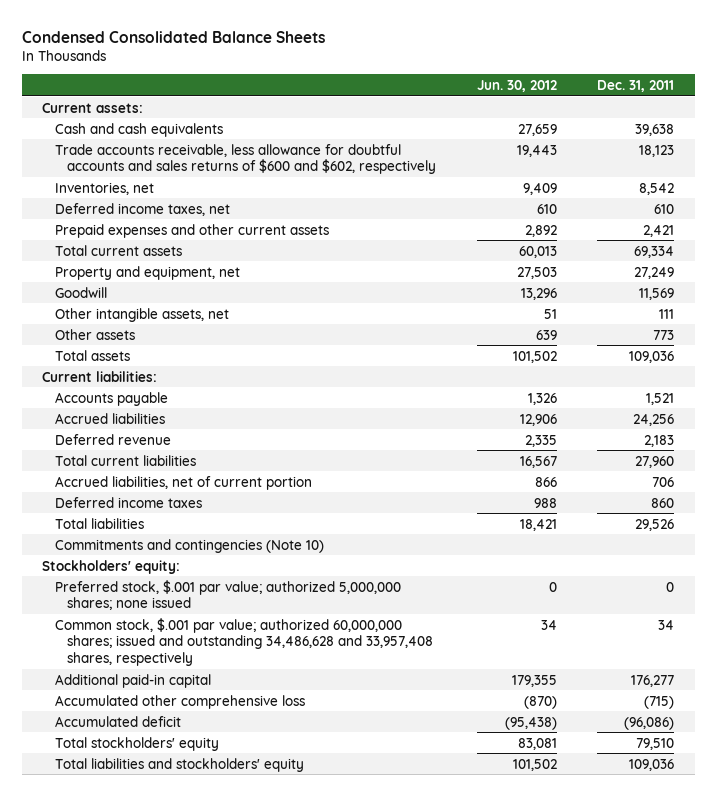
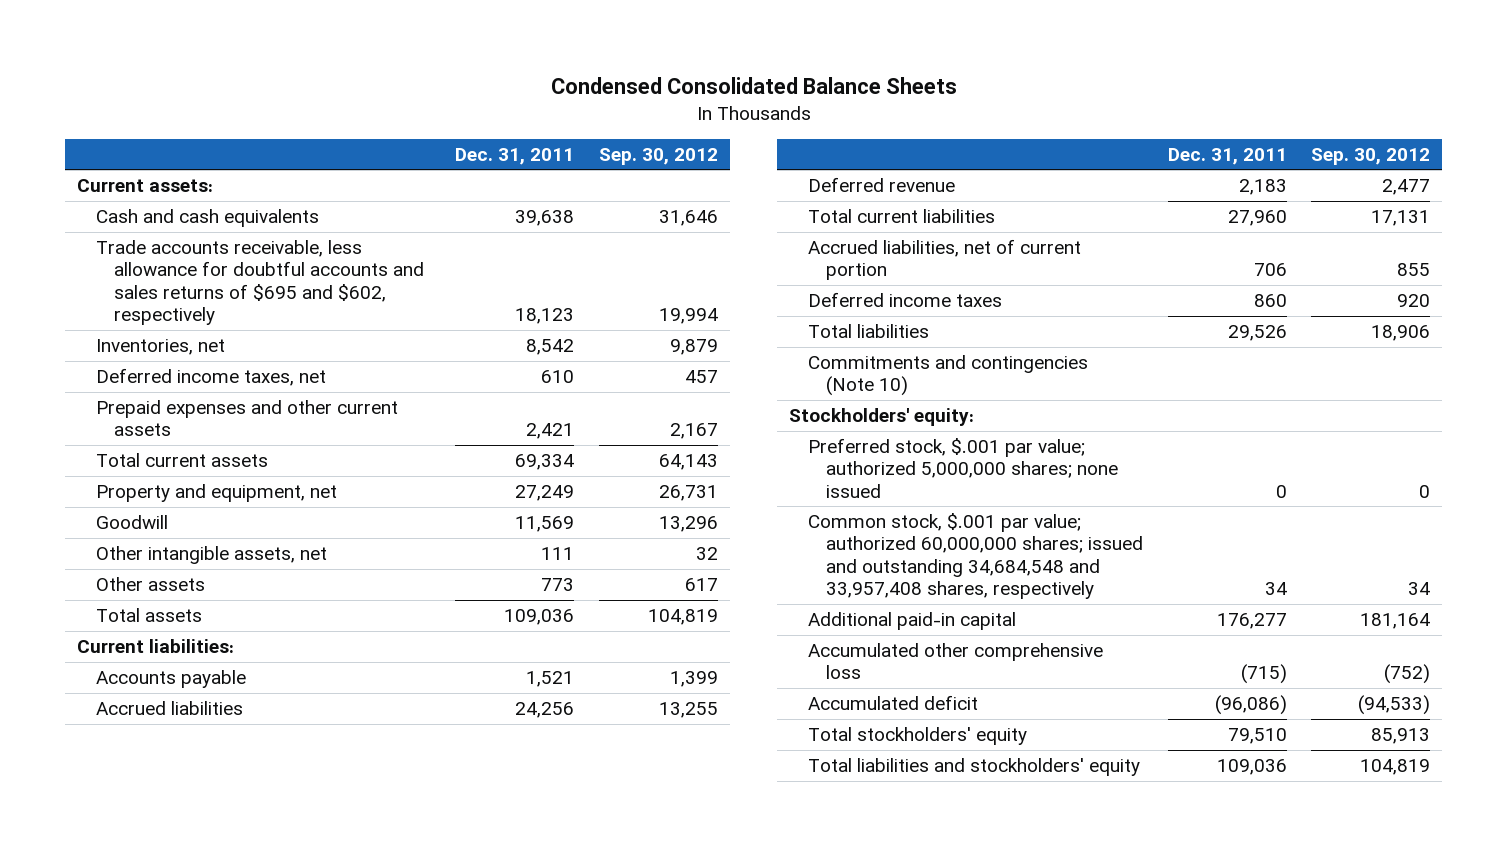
[476,80,557,93] Jun. 30, 2012 -> none
none -> [598,147,718,165] Sep. 30, 2012
[54,143,437,175] Trade accounts receivable, less allowance for doubtful accounts and sales returns of $600 and $602, respectively -> [95,239,424,326] Trade accounts receivable, less allowance for doubtful accounts and sales returns of $695 and $602, respectively
[54,617,434,666] Common stock, $.001 par value; authorized 60,000,000 shares; issued and outstanding 34,486,628 and 33,957,408 shares, respectively -> [807,512,1144,600] Common stock, $.001 par value; authorized 60,000,000 shares; issued and outstanding 34,684,548 and 33,957,408 shares, respectively

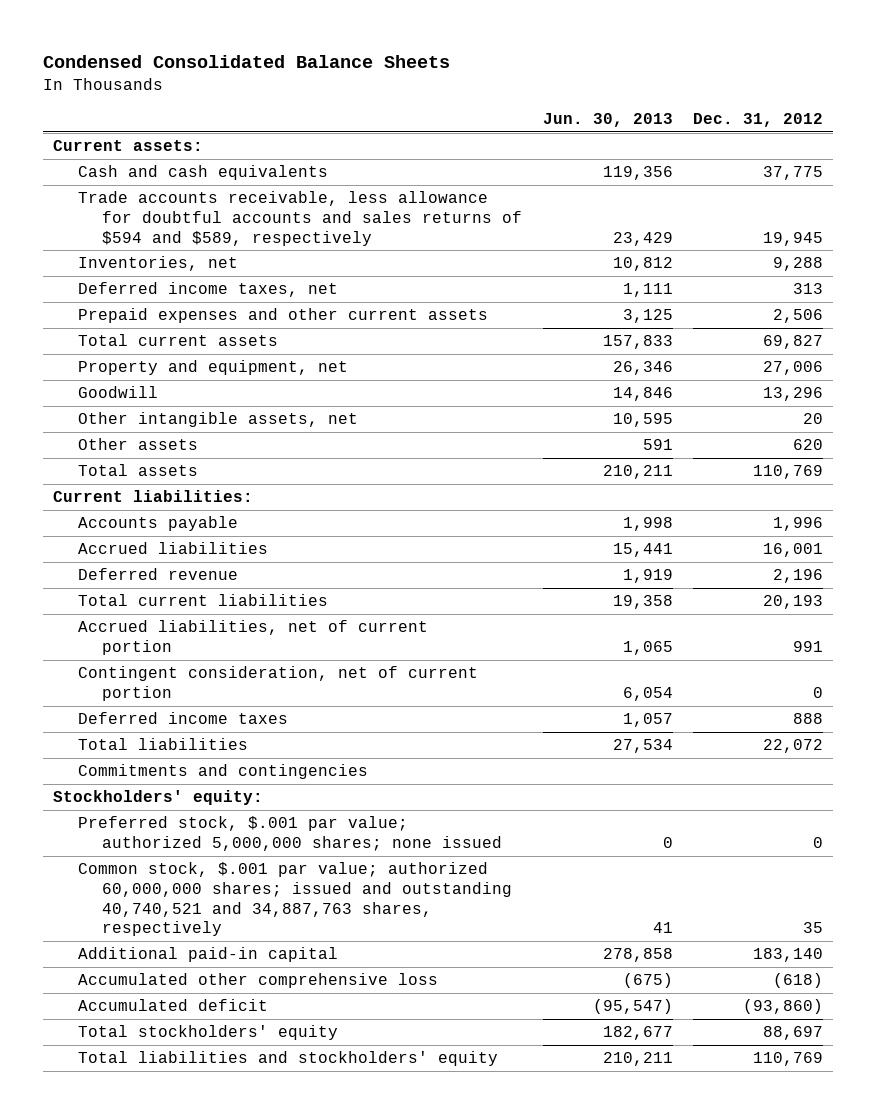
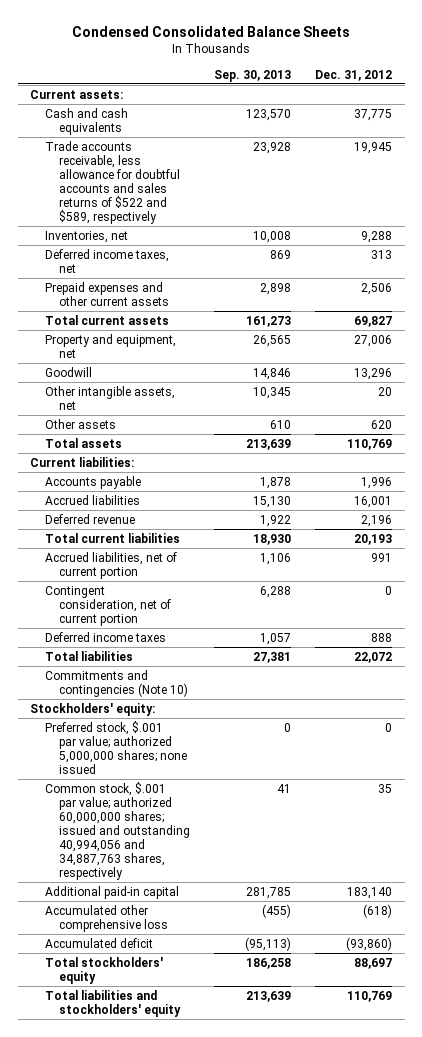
[542,113,673,128] Jun. 30, 2013 -> none
none -> [214,69,292,82] Sep. 30, 2013
[77,191,523,246] Trade accounts receivable, less allowance for doubtful accounts and sales returns of $594 and $589, respectively -> [44,140,181,225] Trade accounts receivable, less allowance for doubtful accounts and sales returns of $522 and $589, respectively
[77,764,368,780] Commitments and contingencies -> [44,669,189,697] Commitments and contingencies (Note 10)
[77,862,513,937] Common stock, $.001 par value; authorized 60,000,000 shares; issued and outstanding 40,740,521 and 34,887,763 shares, respectively -> [44,781,191,881] Common stock, $.001 par value; authorized 60,000,000 shares; issued and outstanding 40,994,056 and 34,887,763 shares, respectively

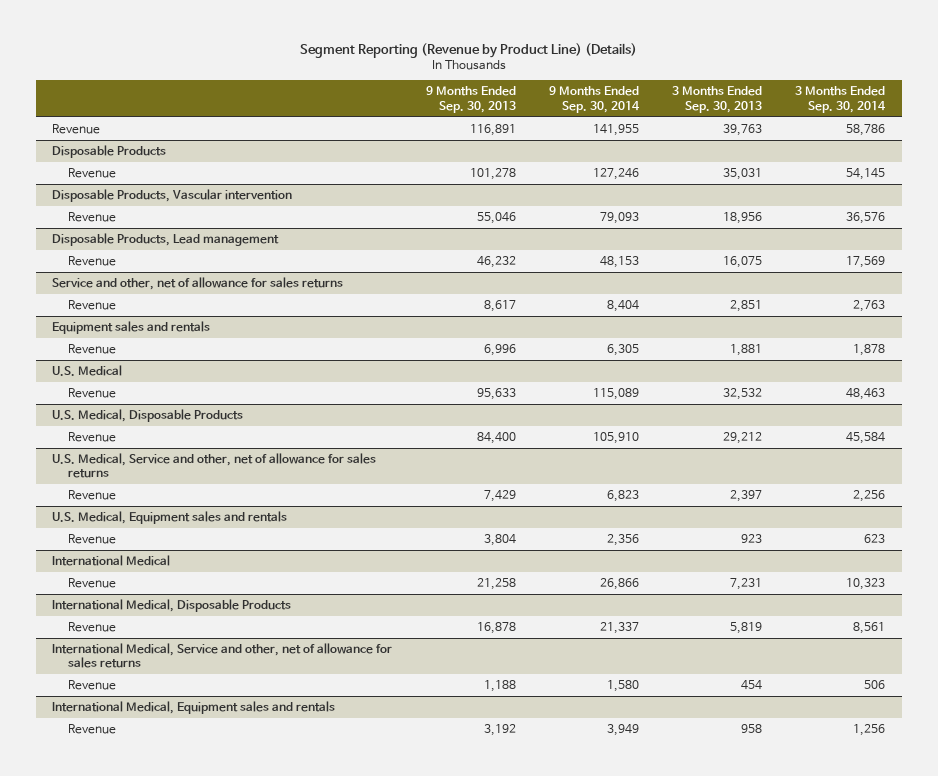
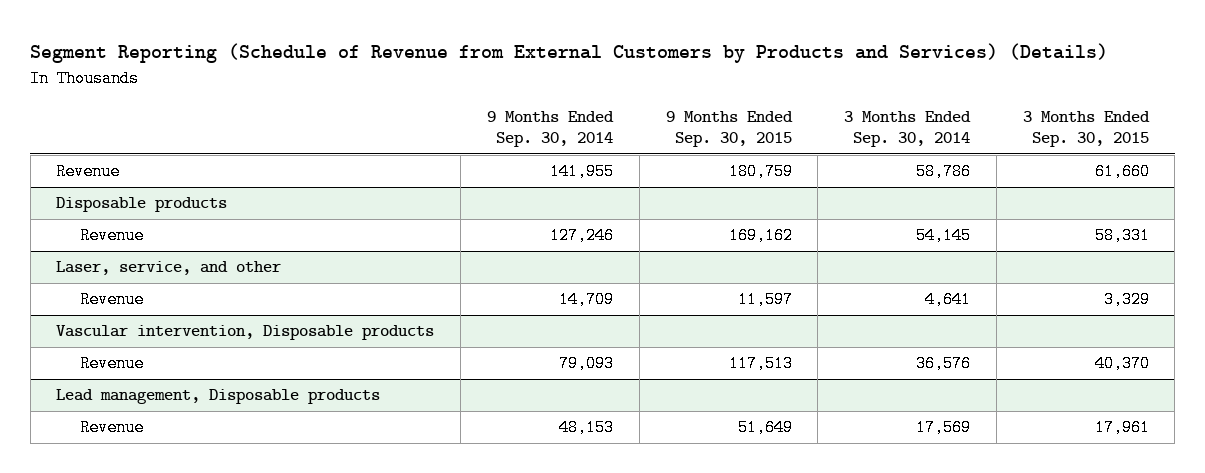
[299,42,637,58] Segment Reporting (Revenue by Product Line) (Details) -> [30,43,1109,64] Segment Reporting (Schedule of Revenue from External Customers by Products and Services) (Details)
[425,86,516,113] 9 Months Ended Sep. 30, 2013 -> none
[672,86,763,113] 3 Months Ended Sep. 30, 2013 -> none
none -> [665,111,793,148] 9 Months Ended Sep. 30, 2015
none -> [1022,111,1150,148] 3 Months Ended Sep. 30, 2015
[52,145,167,159] Disposable Products -> [56,197,228,213] Disposable products
none -> [56,261,282,276] Laser, service, and other
none -> [80,291,145,309] Revenue
[52,189,293,203] Disposable Products, Vascular intervention -> [56,325,435,341] Vascular intervention, Disposable products
[52,233,280,247] Disposable Products, Lead management -> [56,389,381,405] Lead management, Disposable products
[52,277,344,291] Service and other, net of allowance for sales returns -> none
[68,300,117,311] Revenue -> none
[52,321,211,335] Equipment sales and rentals -> none
[68,344,117,355] Revenue -> none
[52,365,123,377] U.S. Medical -> none
[68,388,117,399] Revenue -> none
[52,409,244,423] U.S. Medical, Disposable Products -> none
[68,432,117,443] Revenue -> none
[52,453,377,479] U.S. Medical, Service and other, net of allowance for sales returns -> none
[68,490,117,501] Revenue -> none
[52,511,288,525] U.S. Medical, Equipment sales and rentals -> none
[68,534,117,545] Revenue -> none
[52,555,171,567] International Medical -> none
[68,578,117,589] Revenue -> none
[52,599,292,613] International Medical, Disposable Products -> none
[68,622,117,633] Revenue -> none
[52,643,393,669] International Medical, Service and other, net of allowance for sales returns -> none
[68,680,117,691] Revenue -> none
[52,701,336,715] International Medical, Equipment sales and rentals -> none
[68,724,117,735] Revenue -> none

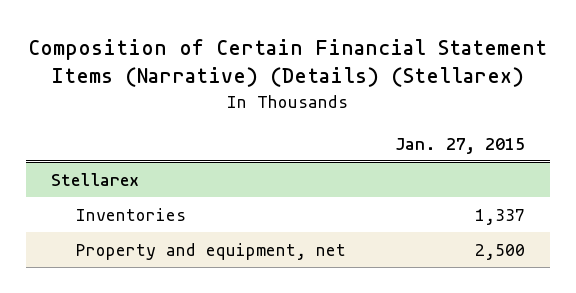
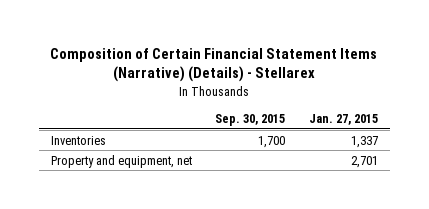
[28,38,548,88] Composition of Certain Financial Statement Items (Narrative) (Details) (Stellarex) -> [50,47,378,83] Composition of Certain Financial Statement Items (Narrative) (Details) - Stellarex
none -> [215,113,286,126] Sep. 30, 2015
[50,172,139,186] Stellarex -> none
[475,243,526,260] 2,500 -> [351,155,379,168] 2,701

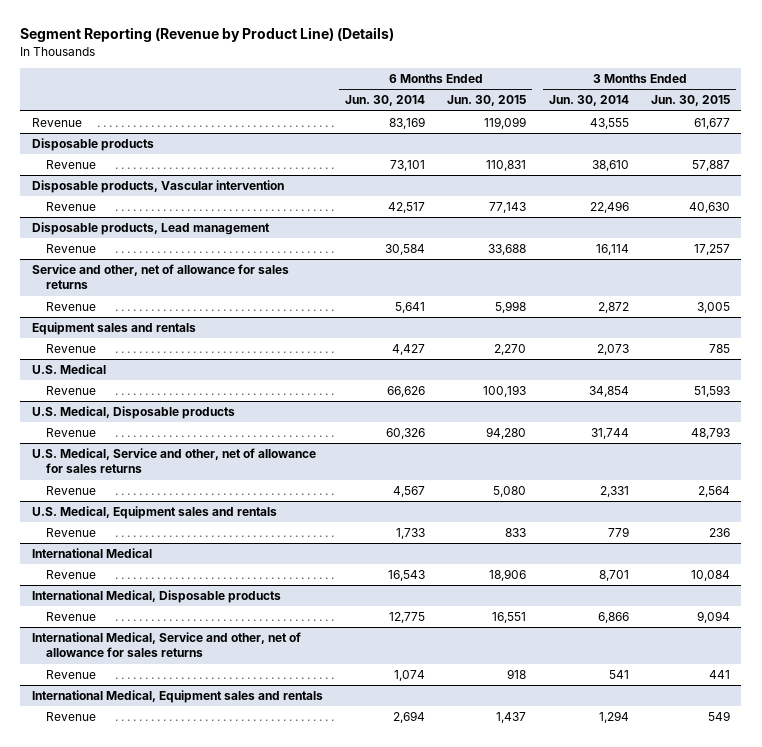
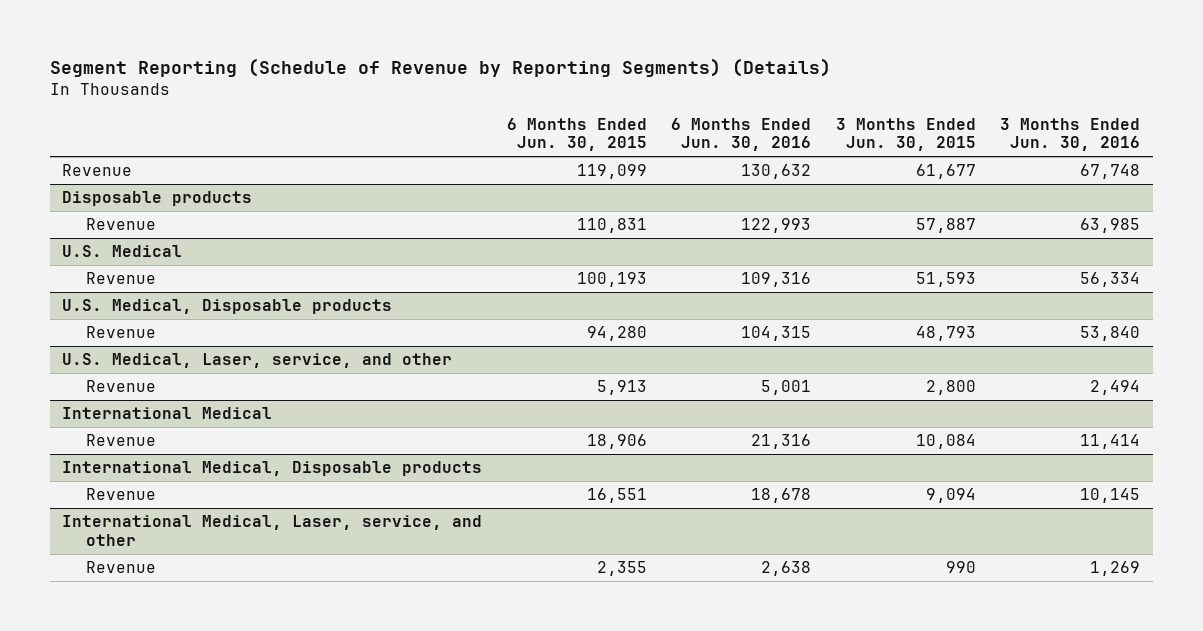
[20,27,395,43] Segment Reporting (Revenue by Product Line) (Details) -> [50,58,832,78] Segment Reporting (Schedule of Revenue by Reporting Segments) (Details)
[345,95,426,107] Jun. 30, 2014 -> none
[548,95,629,107] Jun. 30, 2014 -> none
none -> [671,117,812,152] 6 Months Ended Jun. 30, 2016
none -> [1000,117,1141,152] 3 Months Ended Jun. 30, 2016
[31,180,284,194] Disposable products, Vascular intervention -> none
[45,202,96,212] Revenue -> none
[31,222,270,236] Disposable products, Lead management -> none
[45,244,96,254] Revenue -> none
[31,264,289,290] Service and other, net of allowance for sales returns -> none
[45,302,96,312] Revenue -> none
[31,322,196,336] Equipment sales and rentals -> none
[45,344,96,354] Revenue -> none
[31,448,316,474] U.S. Medical, Service and other, net of allowance for sales returns -> none
[31,506,277,520] U.S. Medical, Equipment sales and rentals -> none
[45,528,96,538] Revenue -> none
none -> [62,353,453,369] U.S. Medical, Laser, service, and other
[493,486,527,498] 5,080 -> [596,380,647,396] 5,913
[698,486,731,498] 2,564 -> [925,380,976,396] 2,800
[31,632,301,658] International Medical, Service and other, net of allowance for sales returns -> none
[31,690,323,704] International Medical, Equipment sales and rentals -> none
[45,712,96,722] Revenue -> none
none -> [62,515,483,547] International Medical, Laser, service, and other
[507,669,527,680] 918 -> [596,561,647,577] 2,355
[709,670,731,680] 441 -> [945,561,976,574] 990

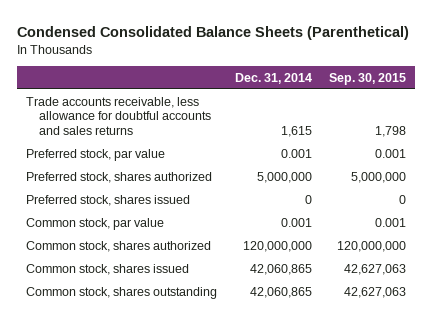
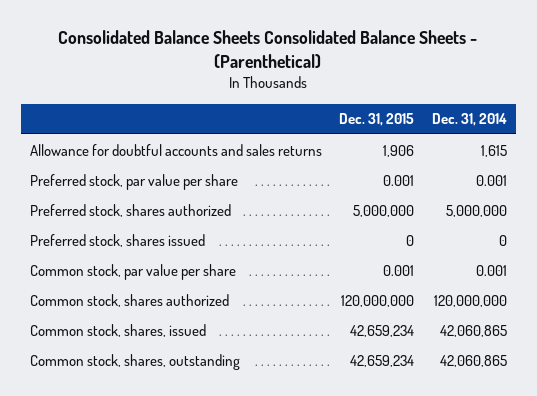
[17,25,410,40] Condensed Consolidated Balance Sheets (Parenthetical) -> [58,30,478,68] Consolidated Balance Sheets Consolidated Balance Sheets - (Parenthetical)
[329,72,407,85] Sep. 30, 2015 -> none
none -> [339,113,415,127] Dec. 31, 2015
[26,96,211,135] Trade accounts receivable, less allowance for doubtful accounts and sales returns -> [29,143,322,156] Allowance for doubtful accounts and sales returns
[26,148,166,161] Preferred stock, par value -> [29,173,238,190] Preferred stock, par value per share
[26,217,165,230] Common stock, par value -> [29,263,236,280] Common stock, par value per share
[26,263,190,275] Common stock, shares issued -> [29,323,206,337] Common stock, shares, issued
[26,286,218,299] Common stock, shares outstanding -> [29,353,240,370] Common stock, shares, outstanding

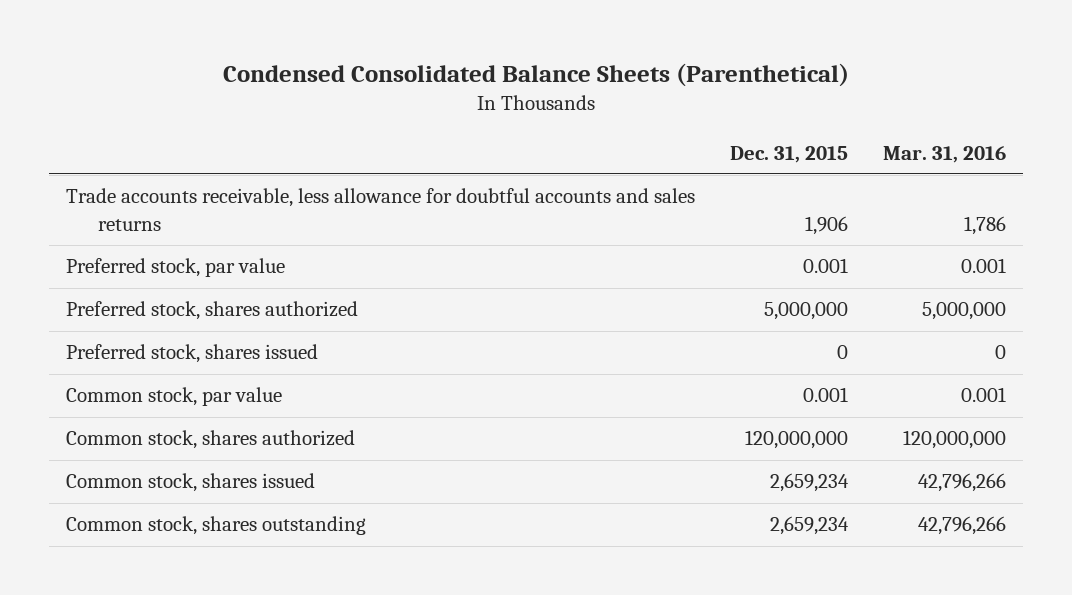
[58,30,478,68] Consolidated Balance Sheets Consolidated Balance Sheets - (Parenthetical) -> [222,62,849,87] Condensed Consolidated Balance Sheets (Parenthetical)
[432,113,508,127] Dec. 31, 2014 -> none
none -> [882,145,1006,163] Mar. 31, 2016
[29,143,322,156] Allowance for doubtful accounts and sales returns -> [66,188,696,231] Trade accounts receivable, less allowance for doubtful accounts and sales returns
[29,173,238,190] Preferred stock, par value per share -> [66,258,286,278] Preferred stock, par value
[29,263,236,280] Common stock, par value per share -> [66,387,283,407] Common stock, par value
[29,323,206,337] Common stock, shares, issued -> [66,473,316,493] Common stock, shares issued
[350,324,415,337] 42,659,234 -> [769,473,849,493] 2,659,234
[29,353,240,370] Common stock, shares, outstanding -> [66,516,367,536] Common stock, shares outstanding
[350,354,415,367] 42,659,234 -> [769,516,849,536] 2,659,234

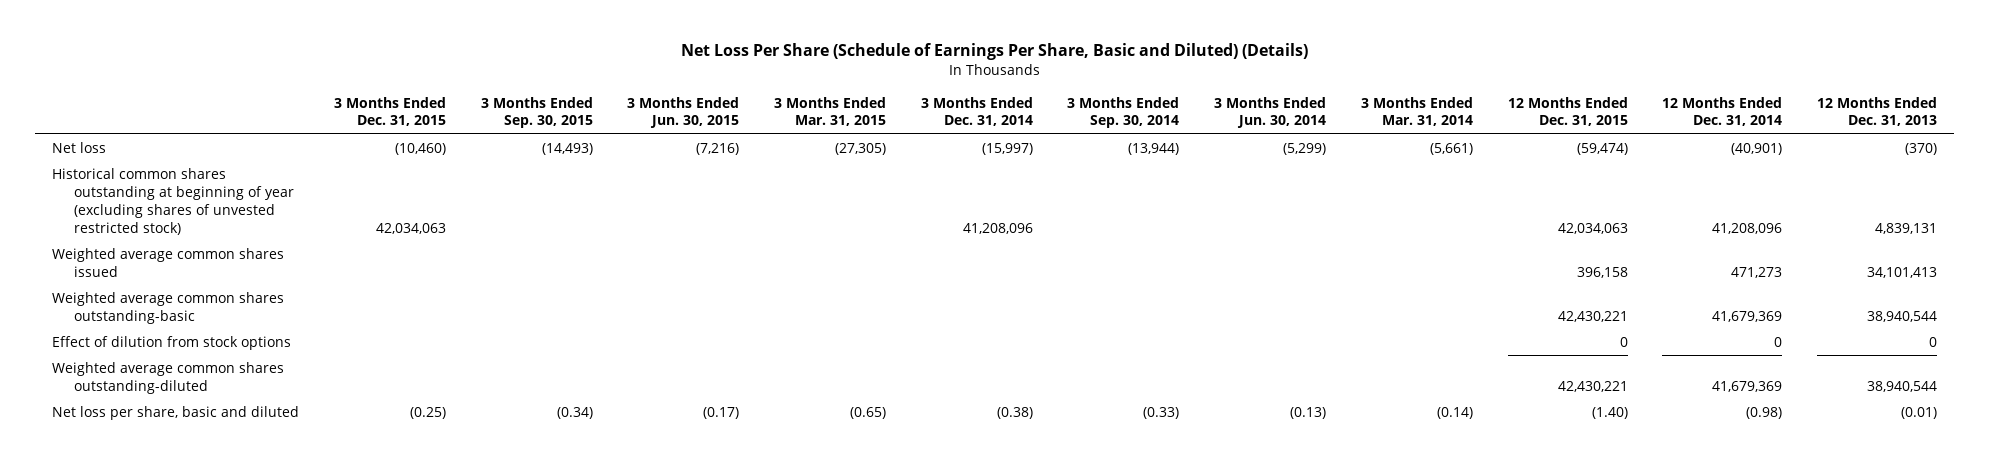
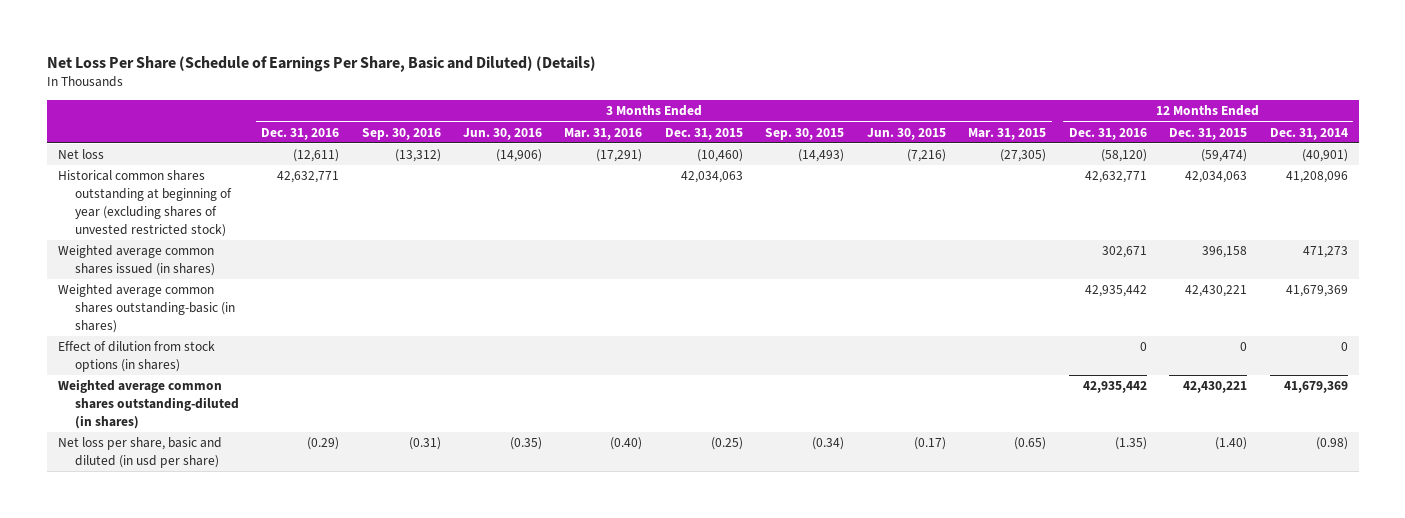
[920,96,1033,127] 3 Months Ended Dec. 31, 2014 -> none
[1067,96,1180,129] 3 Months Ended Sep. 30, 2014 -> none
[1214,96,1327,129] 3 Months Ended Jun. 30, 2014 -> none
[1360,96,1473,127] 3 Months Ended Mar. 31, 2014 -> none
[1817,96,1938,127] 12 Months Ended Dec. 31, 2013 -> none
none -> [261,127,340,140] Dec. 31, 2016
none -> [361,127,441,140] Sep. 30, 2016
none -> [463,127,543,140] Jun. 30, 2016
none -> [564,127,643,140] Mar. 31, 2016
none -> [1068,127,1147,140] Dec. 31, 2016
[52,248,285,278] Weighted average common shares issued -> [57,245,215,277] Weighted average common shares issued (in shares)
[52,292,285,325] Weighted average common shares outstanding-basic -> [57,284,235,333] Weighted average common shares outstanding-basic (in shares)
[52,336,292,351] Effect of dilution from stock options -> [57,341,215,373] Effect of dilution from stock options (in shares)
[52,362,285,395] Weighted average common shares outstanding-diluted -> [57,379,239,429] Weighted average common shares outstanding-diluted (in shares)
[52,406,300,421] Net loss per share, basic and diluted -> [57,437,222,469] Net loss per share, basic and diluted (in usd per share)

